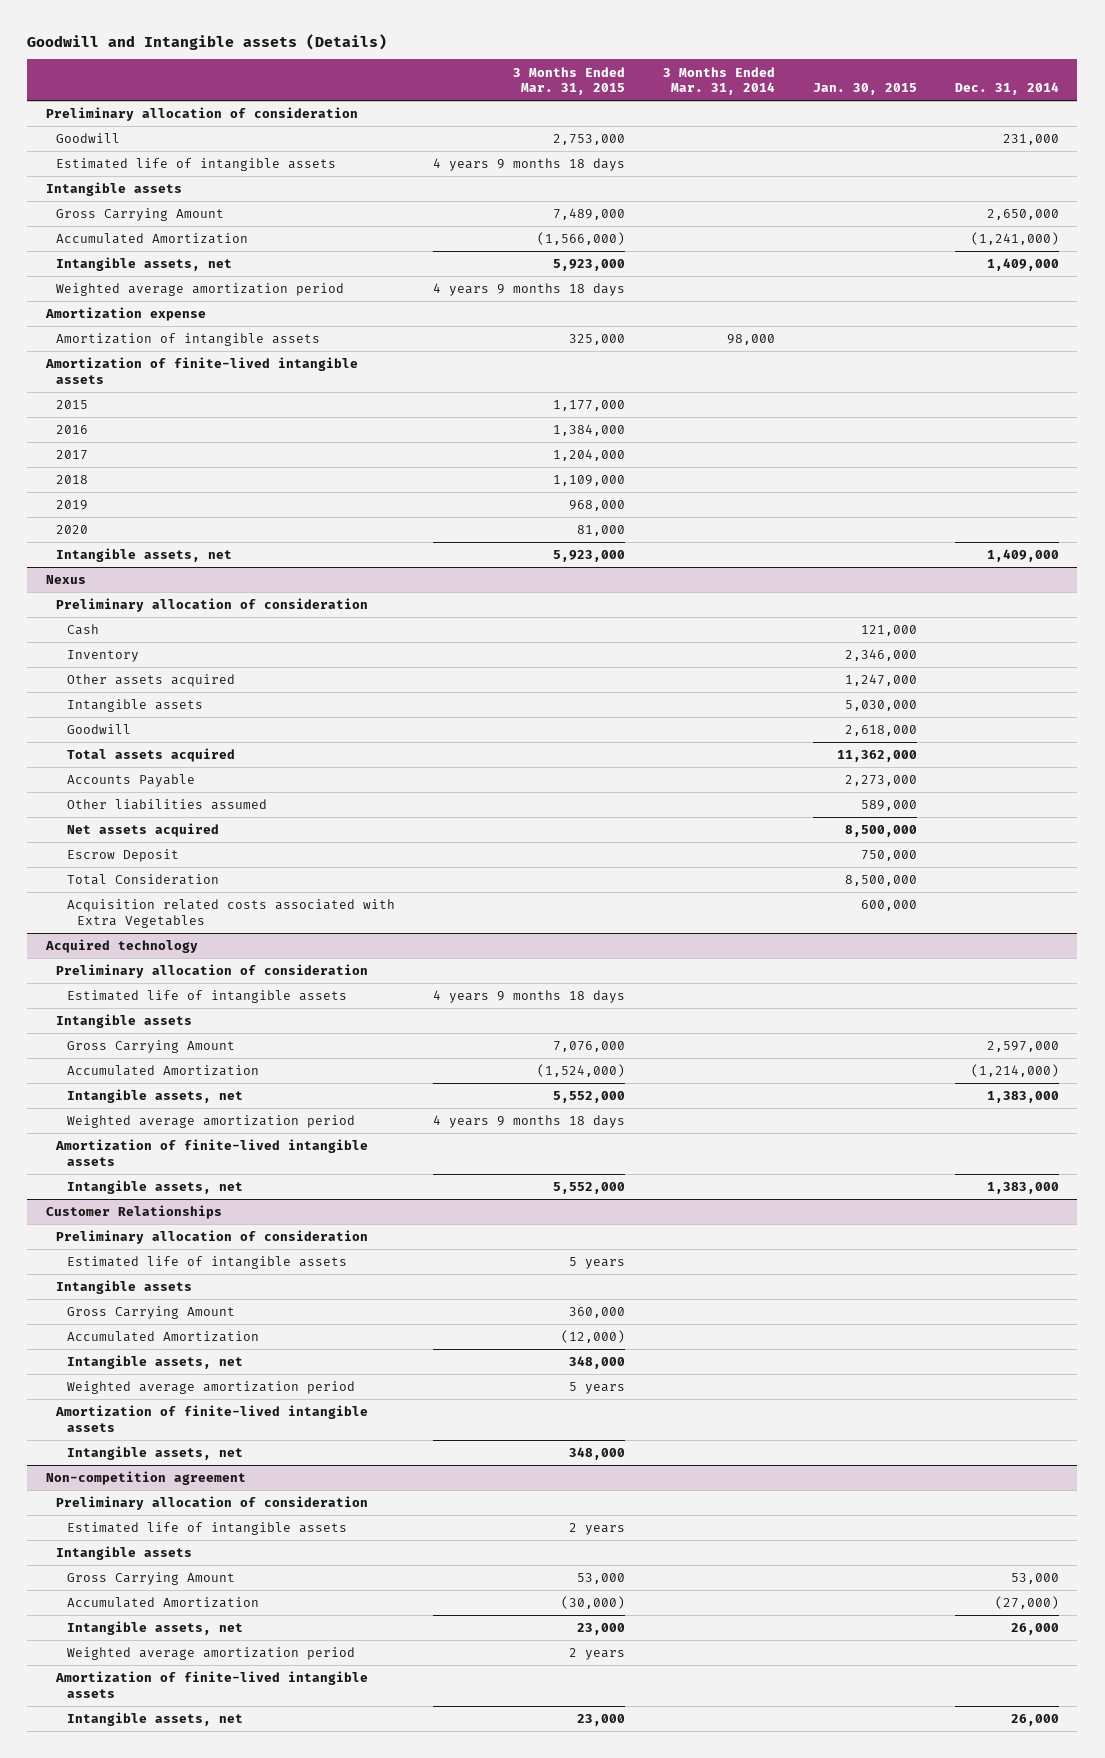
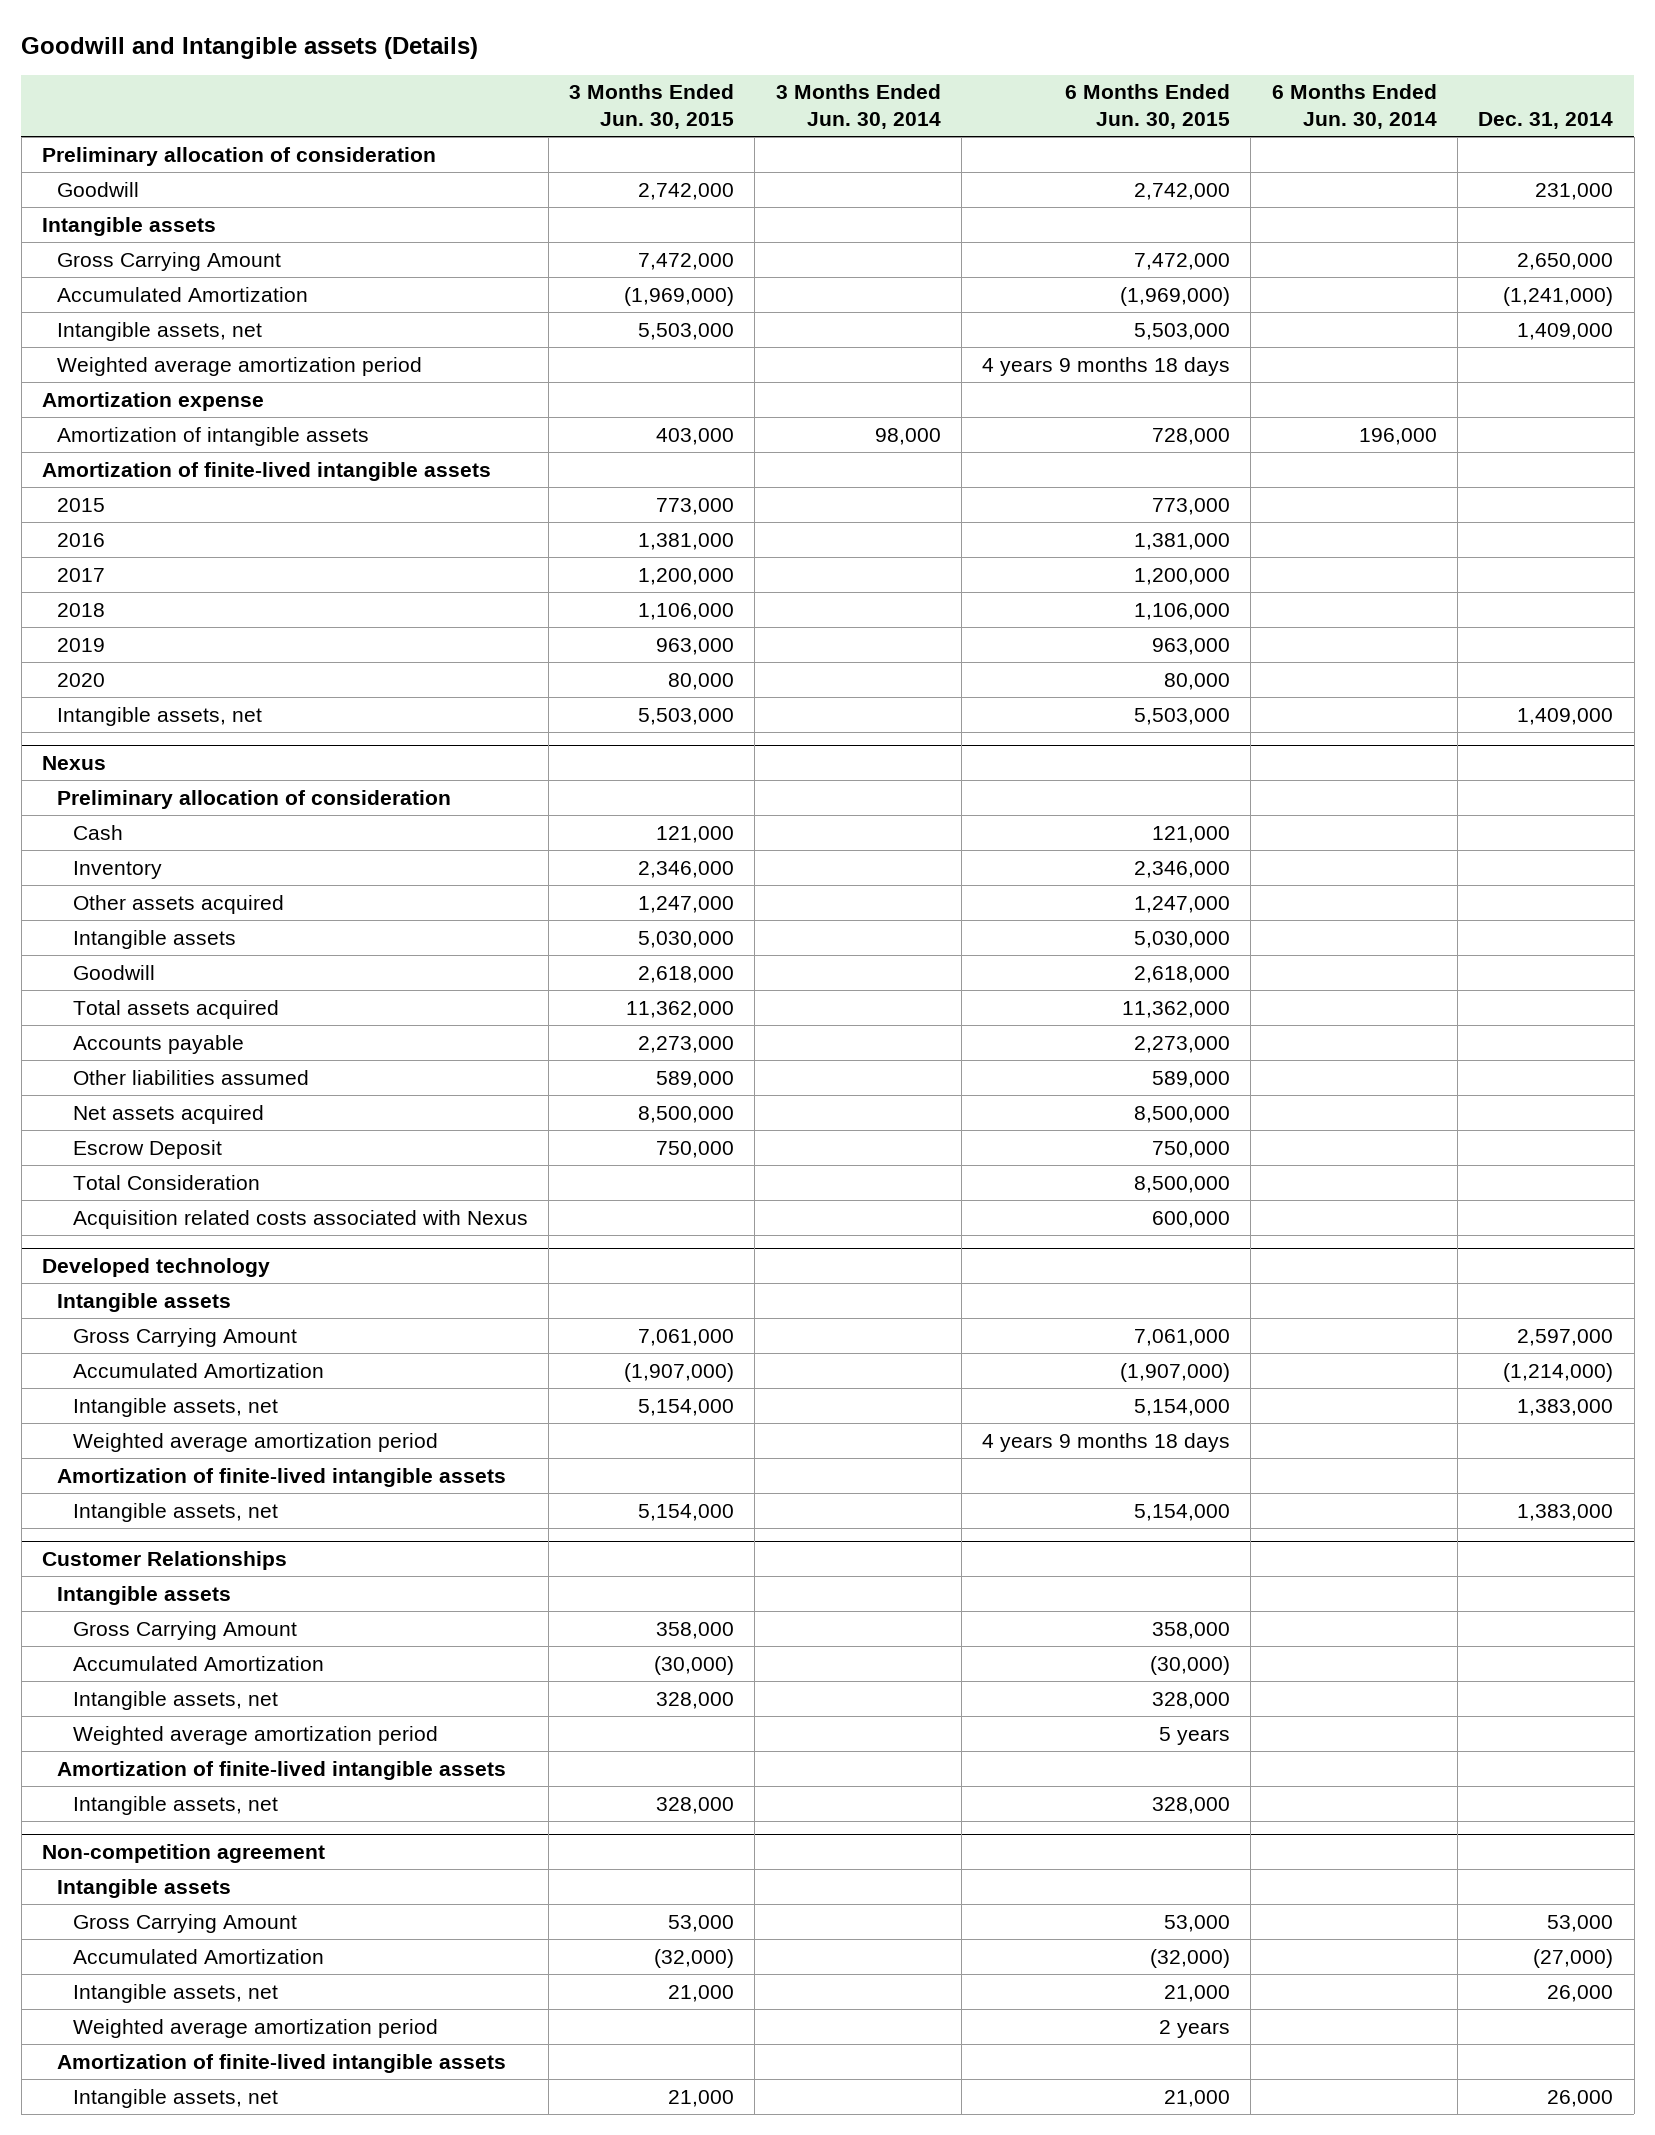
[512,66,625,96] 3 Months Ended Mar. 31, 2015 -> none
[662,66,775,96] 3 Months Ended Mar. 31, 2014 -> none
[812,83,917,96] Jan. 30, 2015 -> none
none -> [569,84,735,129] 3 Months Ended Jun. 30, 2015
none -> [775,84,941,129] 3 Months Ended Jun. 30, 2014
none -> [1065,84,1231,129] 6 Months Ended Jun. 30, 2015
none -> [1271,84,1437,129] 6 Months Ended Jun. 30, 2014
[56,158,337,172] Estimated life of intangible assets -> none
[66,774,195,788] Accounts Payable -> [72,1034,244,1054] Accounts payable
[56,964,369,979] Preliminary allocation of consideration -> none
[66,990,347,1004] Estimated life of intangible assets -> none
[66,899,395,928] Acquisition related costs associated with Extra Vegetables -> [72,1209,528,1229] Acquisition related costs associated with Nexus
[45,939,199,954] Acquired technology -> [42,1257,271,1277] Developed technology
[56,1230,369,1245] Preliminary allocation of consideration -> none
[66,1256,347,1270] Estimated life of intangible assets -> none
[56,1496,369,1511] Preliminary allocation of consideration -> none
[66,1522,347,1536] Estimated life of intangible assets -> none

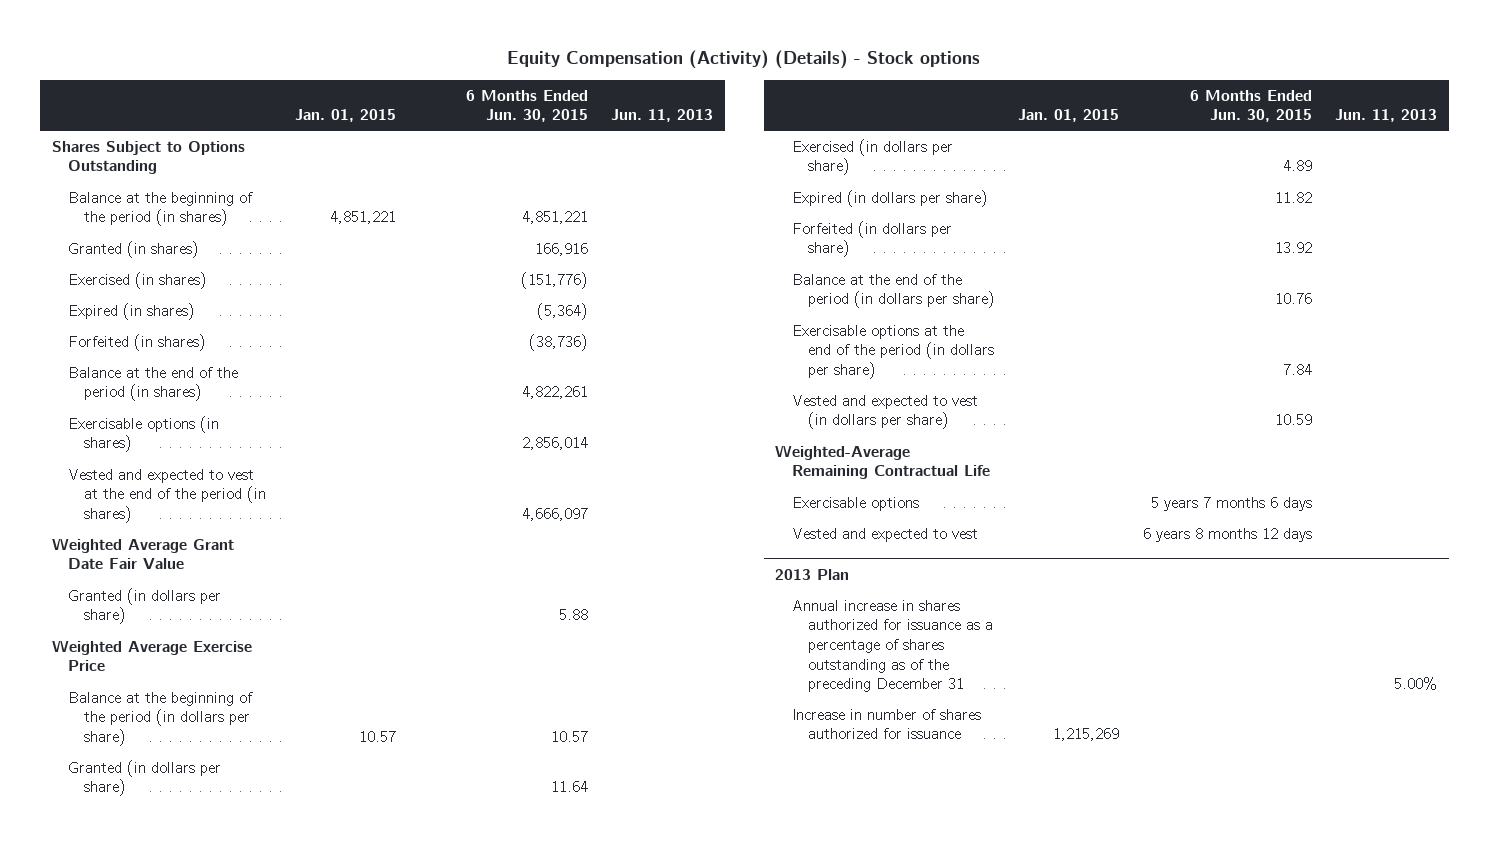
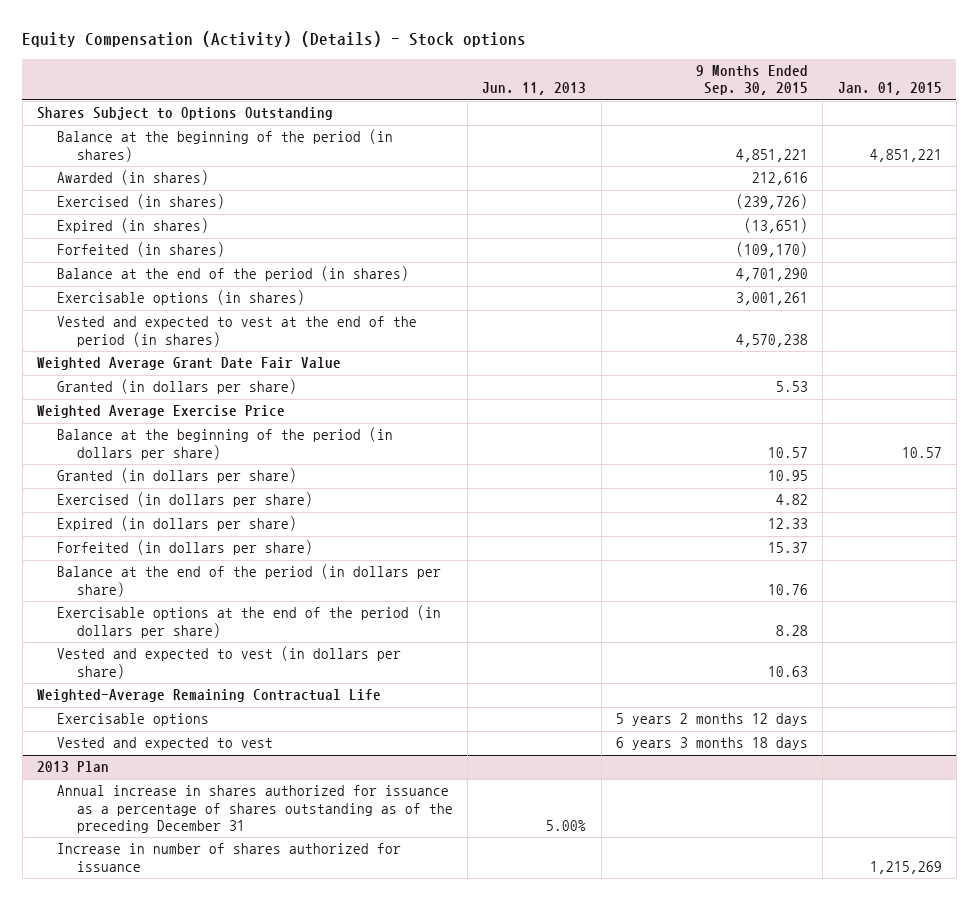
[465,89,588,123] 6 Months Ended Jun. 30, 2015 -> none
none -> [695,64,808,96] 9 Months Ended Sep. 30, 2015
[67,240,199,258] Granted (in shares) -> [56,170,209,186] Awarded (in shares)

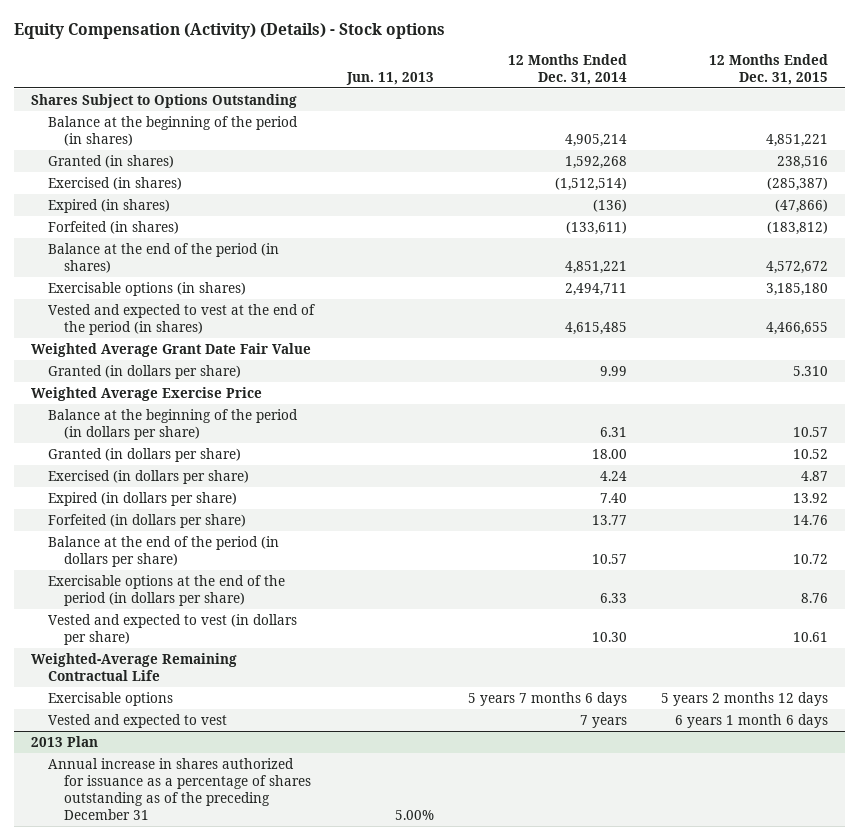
[695,64,808,96] 9 Months Ended Sep. 30, 2015 -> none
[837,82,942,96] Jan. 01, 2015 -> none
none -> [508,53,628,85] 12 Months Ended Dec. 31, 2014
none -> [708,53,828,85] 12 Months Ended Dec. 31, 2015
[56,170,209,186] Awarded (in shares) -> [47,154,174,168] Granted (in shares)
[56,843,401,872] Increase in number of shares authorized for issuance -> none

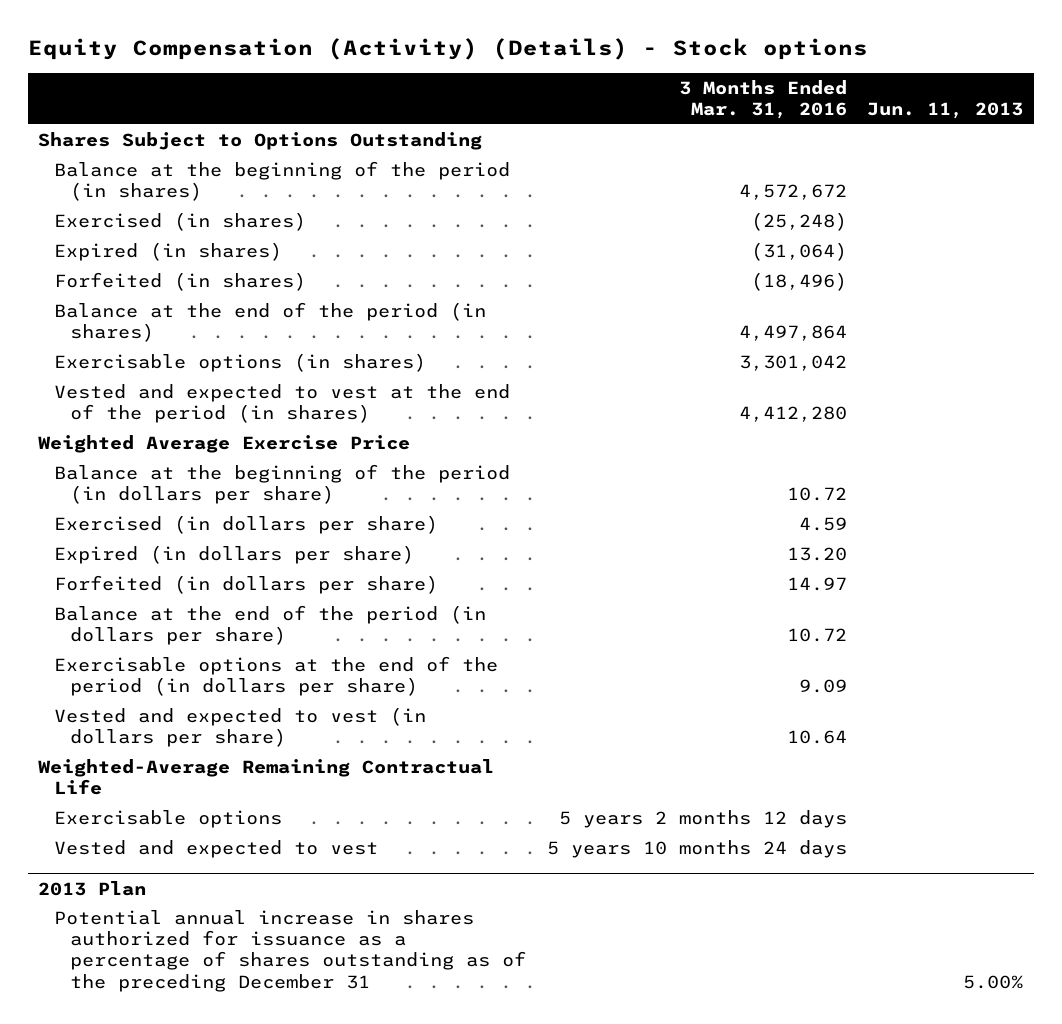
[508,53,628,85] 12 Months Ended Dec. 31, 2014 -> none
[708,53,828,85] 12 Months Ended Dec. 31, 2015 -> none
none -> [678,80,847,120] 3 Months Ended Mar. 31, 2016
[47,154,174,168] Granted (in shares) -> none
[31,342,312,357] Weighted Average Grant Date Fair Value -> none
[47,364,241,379] Granted (in dollars per share) -> none
[47,447,241,462] Granted (in dollars per share) -> none
[47,757,312,821] Annual increase in shares authorized for issuance as a percentage of shares outstanding as of the preceding December 31 -> [54,909,527,992] Potential annual increase in shares authorized for issuance as a percentage of shares outstanding as of the preceding December 31

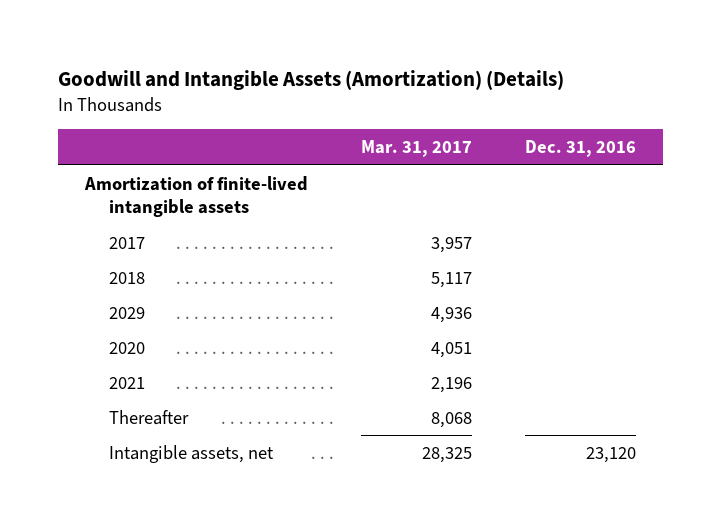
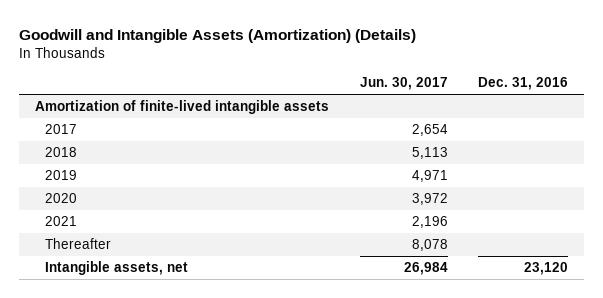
[360,140,472,158] Mar. 31, 2017 -> none
none -> [359,77,448,91] Jun. 30, 2017
[108,306,145,319] 2029 -> [44,170,77,181] 2019

